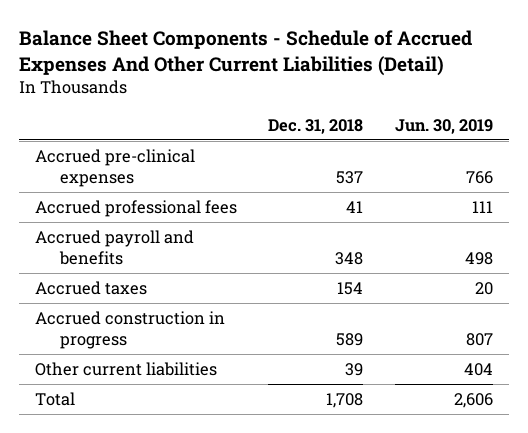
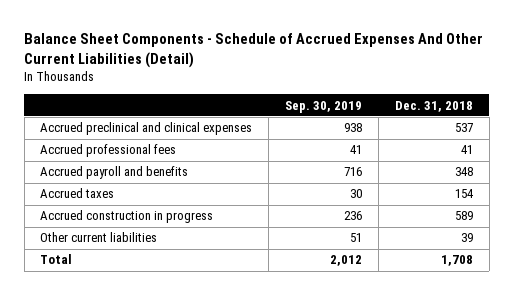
[394,118,493,134] Jun. 30, 2019 -> none
none -> [285,100,363,113] Sep. 30, 2019
[34,148,195,188] Accrued pre-clinical expenses -> [40,122,253,136] Accrued preclinical and clinical expenses

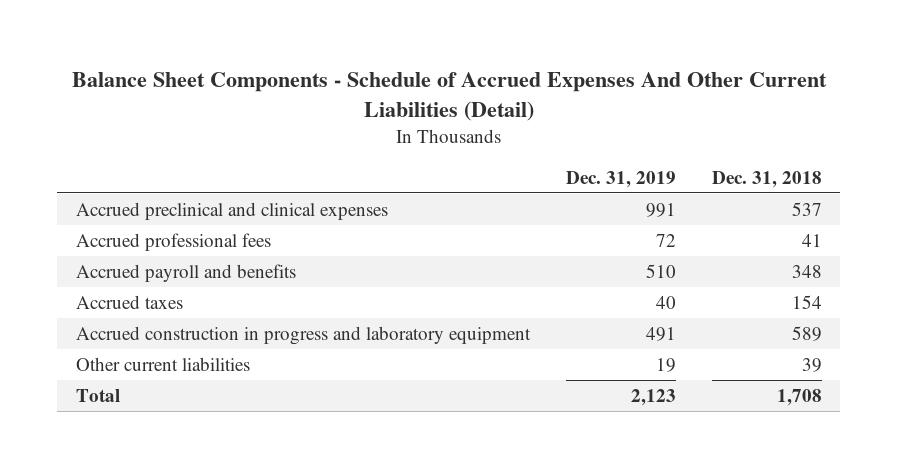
[285,100,363,113] Sep. 30, 2019 -> none
none -> [565,170,676,188] Dec. 31, 2019
[40,210,214,224] Accrued construction in progress -> [75,325,531,345] Accrued construction in progress and laboratory equipment

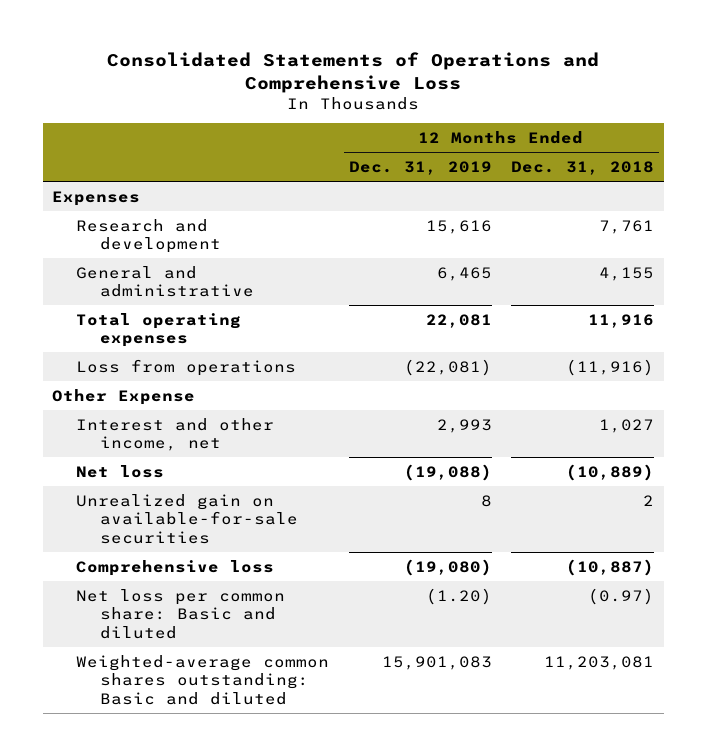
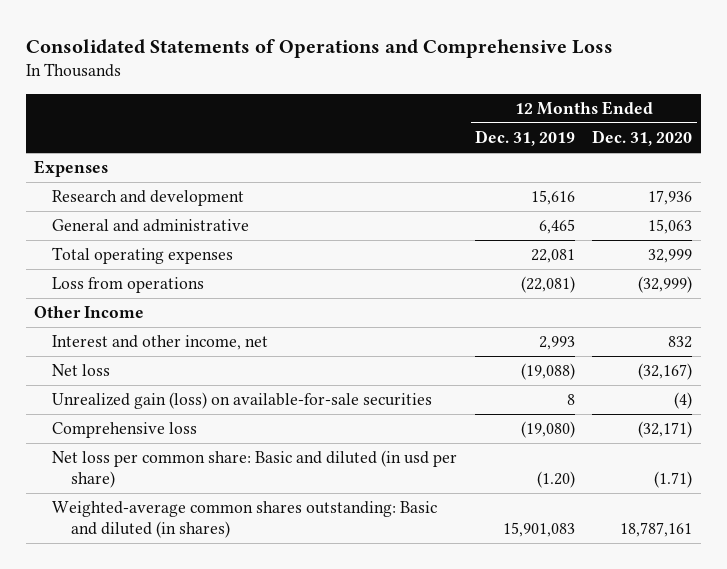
[511,160,655,175] Dec. 31, 2018 -> none
none -> [592,130,693,147] Dec. 31, 2020
[52,388,196,405] Other Expense -> [34,306,145,319] Other Income
[76,493,298,544] Unrealized gain on available-for-sale securities -> [52,392,433,410] Unrealized gain (loss) on available-for-sale securities
[76,588,286,639] Net loss per common share: Basic and diluted -> [52,450,458,488] Net loss per common share: Basic and diluted (in usd per share)
[76,654,330,705] Weighted-average common shares outstanding: Basic and diluted -> [52,501,438,538] Weighted-average common shares outstanding: Basic and diluted (in shares)

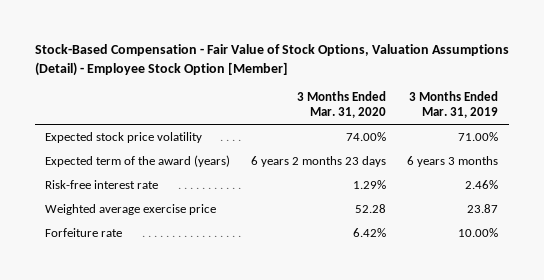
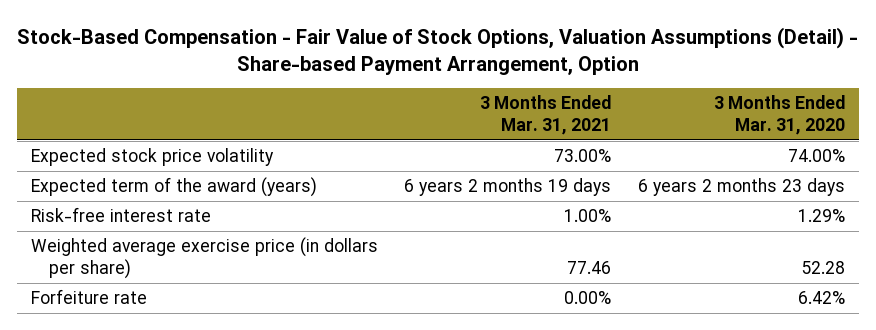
[34,43,509,76] Stock-Based Compensation - Fair Value of Stock Options, Valuation Assumptions (Detail) - Employee Stock Option [Member] -> [16,26,858,75] Stock-Based Compensation - Fair Value of Stock Options, Valuation Assumptions (Detail) - Share-based Payment Arrangement, Option
[409,91,499,119] 3 Months Ended Mar. 31, 2019 -> none
none -> [480,95,612,135] 3 Months Ended Mar. 31, 2021
[45,203,217,215] Weighted average exercise price -> [30,237,378,279] Weighted average exercise price (in dollars per share)

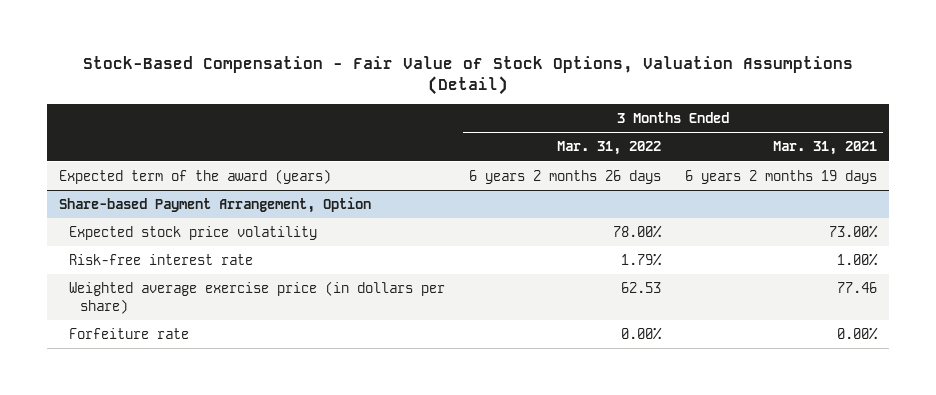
[16,26,858,75] Stock-Based Compensation - Fair Value of Stock Options, Valuation Assumptions (Detail) - Share-based Payment Arrangement, Option -> [83,55,854,96] Stock-Based Compensation - Fair Value of Stock Options, Valuation Assumptions (Detail)
[714,95,846,135] 3 Months Ended Mar. 31, 2020 -> none
none -> [557,141,662,156] Mar. 31, 2022
[30,148,274,167] Expected stock price volatility -> none
none -> [58,196,371,213] Share-based Payment Arrangement, Option
none -> [69,225,318,240] Expected stock price volatility

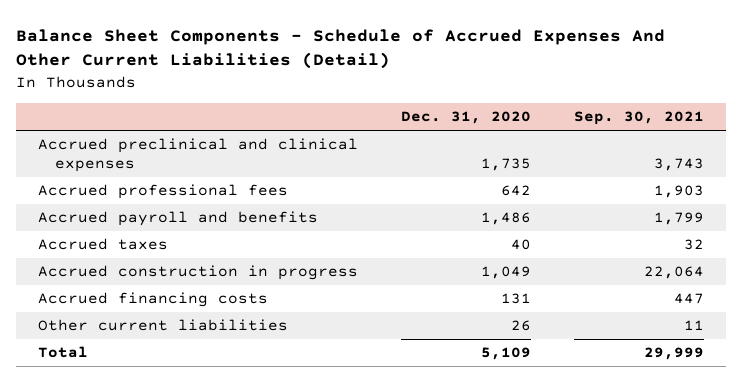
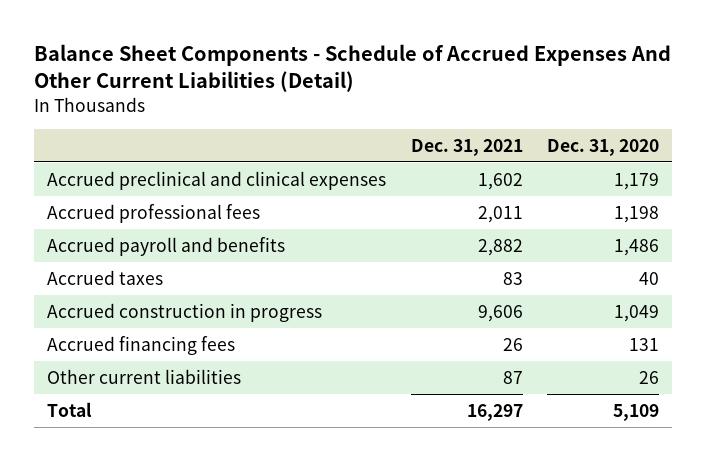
[574,111,705,126] Sep. 30, 2021 -> none
none -> [410,138,523,156] Dec. 31, 2021
[481,158,532,172] 1,735 -> [614,172,660,190] 1,179
[501,185,532,197] 642 -> [614,205,660,223] 1,198
[37,292,268,308] Accrued financing costs -> [46,335,235,355] Accrued financing fees

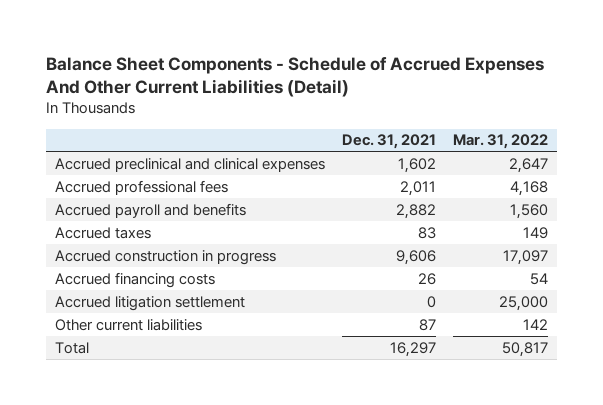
[547,138,660,156] Dec. 31, 2020 -> none
none -> [453,134,549,150] Mar. 31, 2022
[46,335,235,355] Accrued financing fees -> [54,271,215,288] Accrued financing costs
none -> [54,295,245,311] Accrued litigation settlement

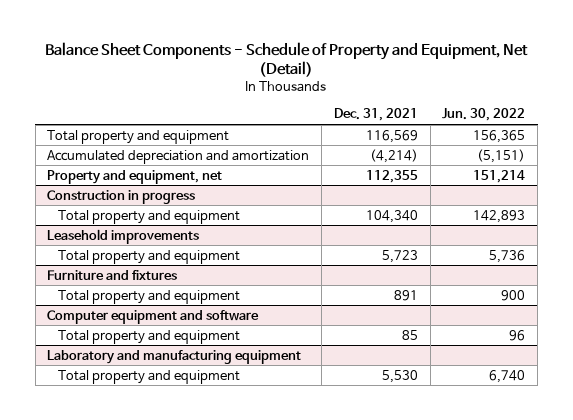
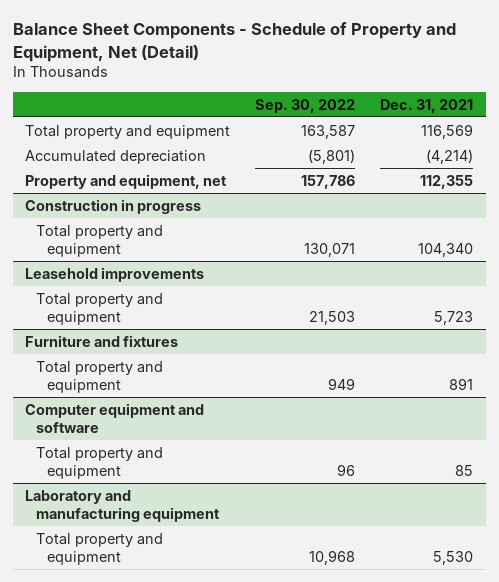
[442,108,526,122] Jun. 30, 2022 -> none
none -> [255,98,356,113] Sep. 30, 2022
[47,149,310,164] Accumulated depreciation and amortization -> [25,149,207,164] Accumulated depreciation

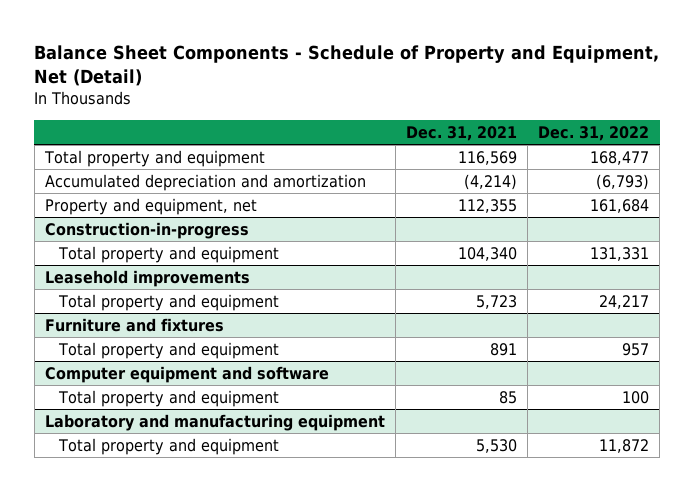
[255,98,356,113] Sep. 30, 2022 -> none
none -> [537,125,649,141] Dec. 31, 2022
[25,149,207,164] Accumulated depreciation -> [44,173,366,191] Accumulated depreciation and amortization
[25,198,202,214] Construction in progress -> [44,221,249,239] Construction-in-progress

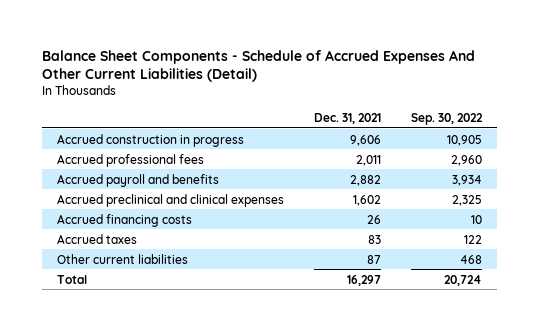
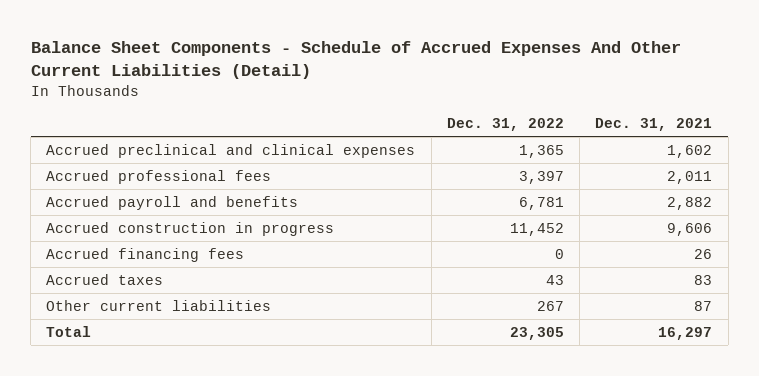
[410,112,483,125] Sep. 30, 2022 -> none
none -> [446,118,564,132] Dec. 31, 2022
[56,193,284,207] Accrued preclinical and clinical expenses -> [46,143,416,158] Accrued preclinical and clinical expenses
[56,133,244,147] Accrued construction in progress -> [46,221,335,236] Accrued construction in progress
[56,213,192,227] Accrued financing costs -> [46,247,245,262] Accrued financing fees

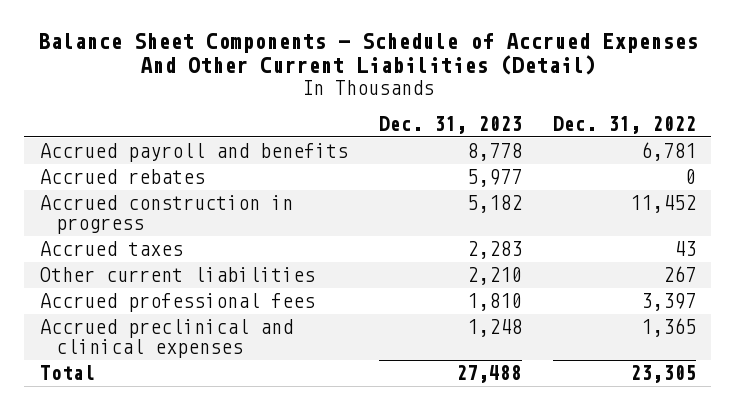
[595,118,713,132] Dec. 31, 2021 -> none
none -> [378,115,522,134] Dec. 31, 2023
none -> [39,169,205,185] Accrued rebates
[46,247,245,262] Accrued financing fees -> none
[46,169,272,184] Accrued professional fees -> [39,293,315,313] Accrued professional fees
[46,143,416,158] Accrued preclinical and clinical expenses -> [39,319,293,358] Accrued preclinical and clinical expenses

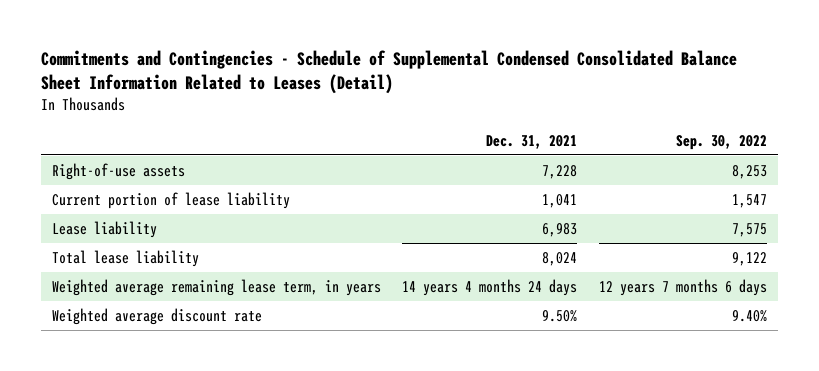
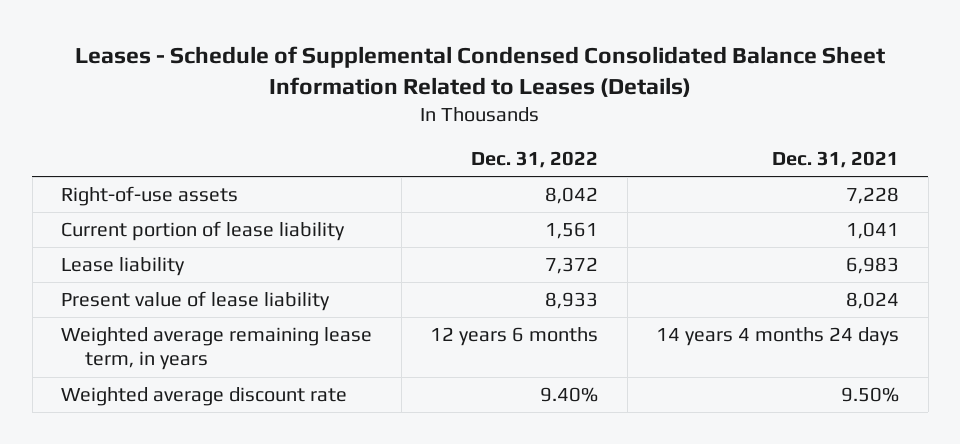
[41,50,738,95] Commitments and Contingencies - Schedule of Supplemental Condensed Consolidated Balance Sheet Information Related to Leases (Detail) -> [75,46,886,98] Leases - Schedule of Supplemental Condensed Consolidated Balance Sheet Information Related to Leases (Details)
[675,134,767,150] Sep. 30, 2022 -> none
none -> [471,151,599,169] Dec. 31, 2022
[51,249,199,267] Total lease liability -> [61,291,331,312] Present value of lease liability

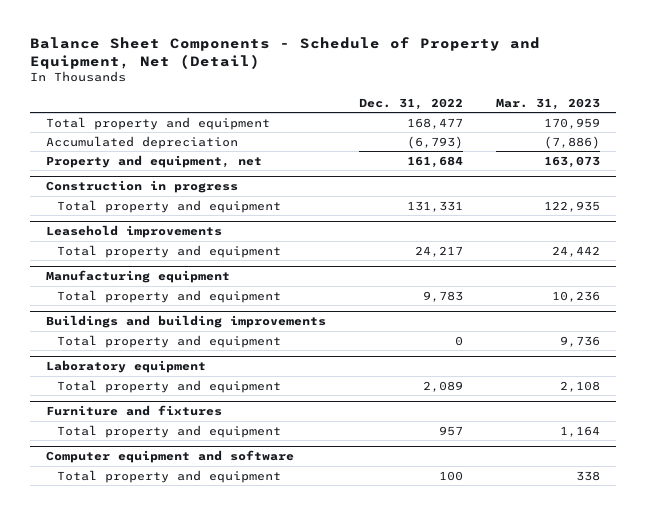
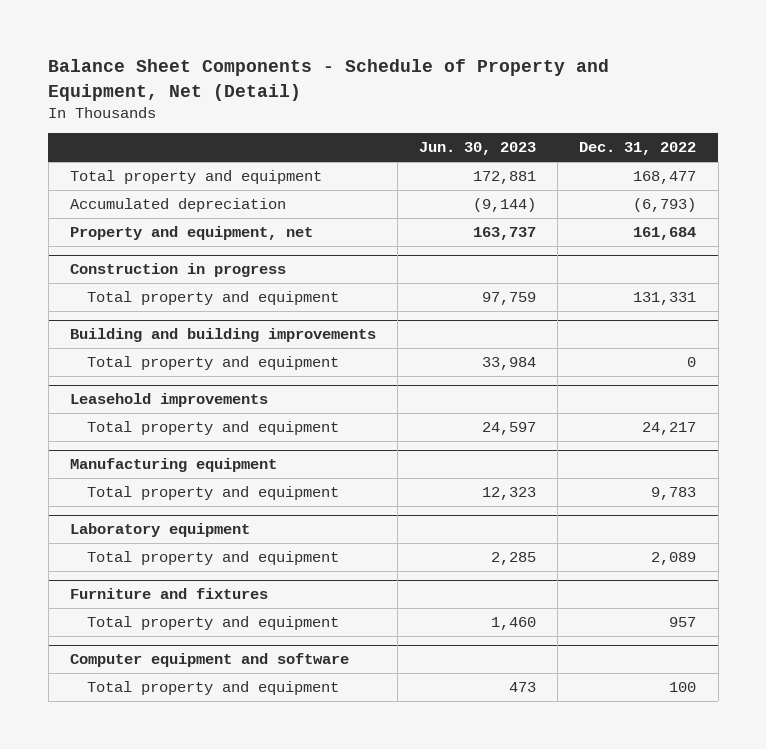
[495,97,600,110] Mar. 31, 2023 -> none
none -> [419,142,537,156] Jun. 30, 2023
none -> [69,328,376,343] Building and building improvements
none -> [87,355,340,370] Total property and equipment
[46,315,327,329] Buildings and building improvements -> none
[57,334,282,348] Total property and equipment -> none

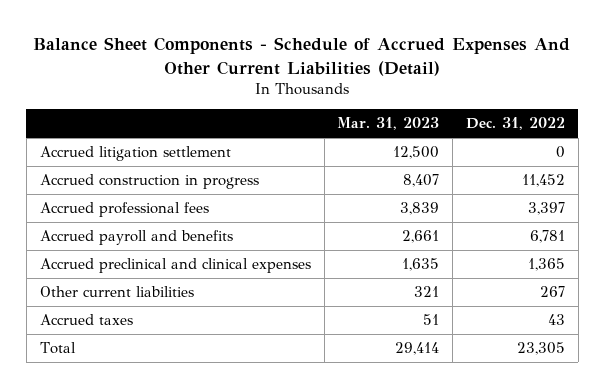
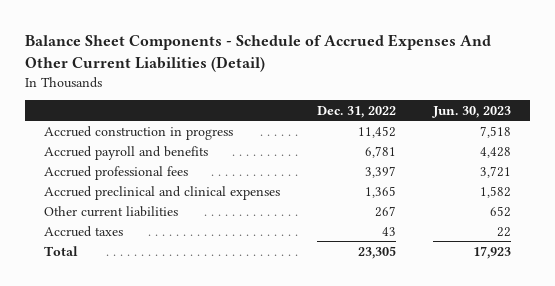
[337,117,440,131] Mar. 31, 2023 -> none
none -> [432,105,512,118] Jun. 30, 2023
[39,146,231,162] Accrued litigation settlement -> none
[39,202,209,218] Accrued professional fees -> [43,165,188,180] Accrued professional fees

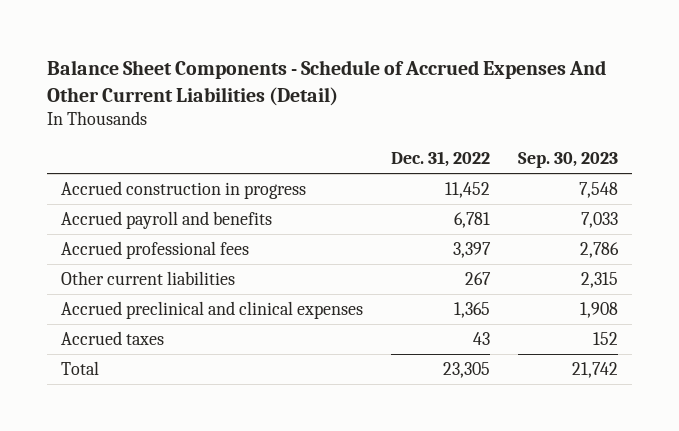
[432,105,512,118] Jun. 30, 2023 -> none
none -> [517,152,618,169] Sep. 30, 2023
[43,185,280,200] Accrued preclinical and clinical expenses -> [61,301,364,320] Accrued preclinical and clinical expenses

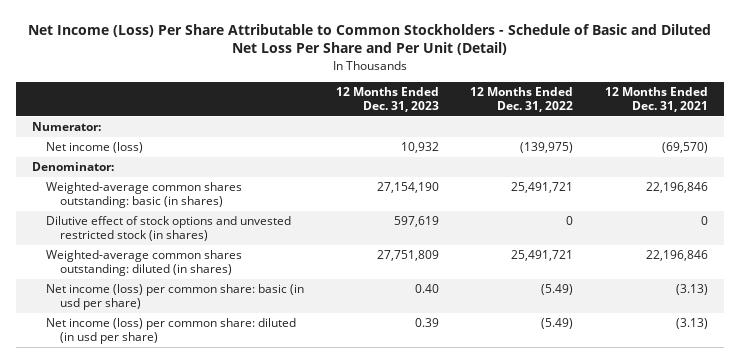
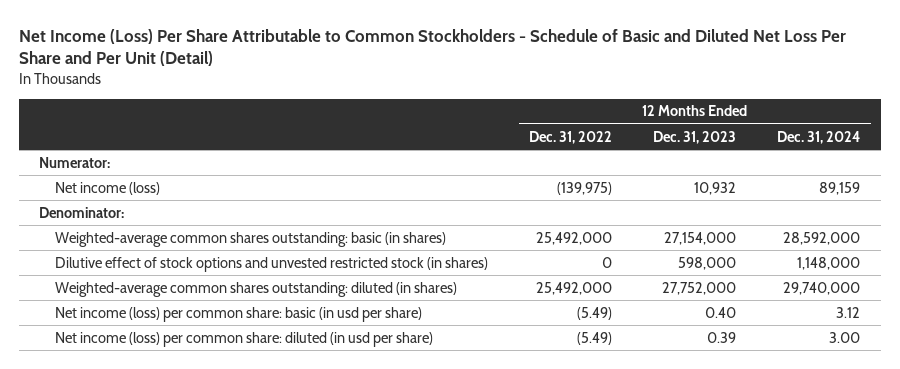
[605,87,709,113] 12 Months Ended Dec. 31, 2021 -> none
none -> [777,130,861,144] Dec. 31, 2024
[376,182,439,194] 27,154,190 -> [664,231,737,245] 27,154,000
[511,182,574,194] 25,491,721 -> [536,231,613,245] 25,492,000
[393,216,439,228] 597,619 -> [678,256,737,270] 598,000
[376,250,439,262] 27,751,809 -> [662,281,737,295] 27,752,000
[511,250,574,262] 25,491,721 -> [536,281,613,295] 25,492,000

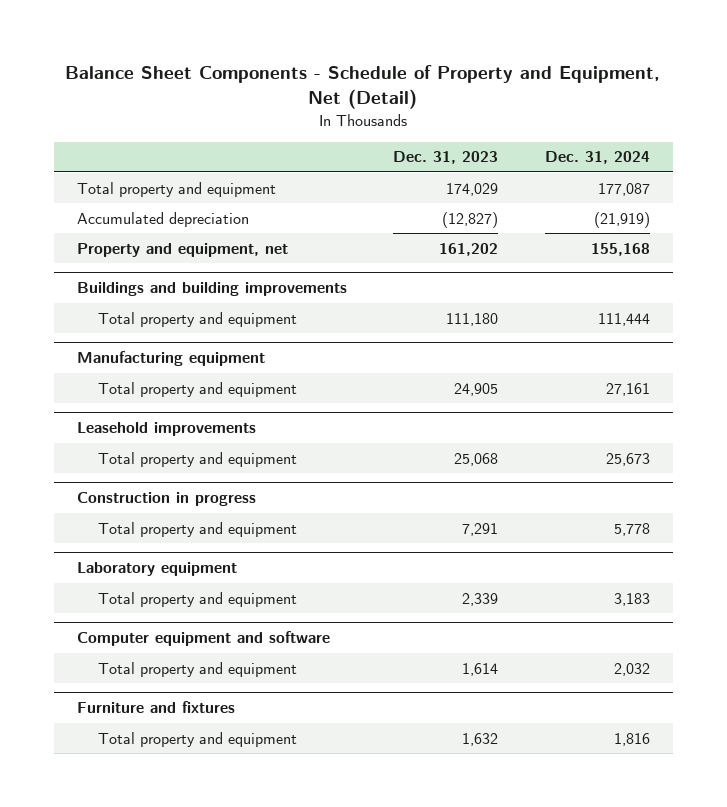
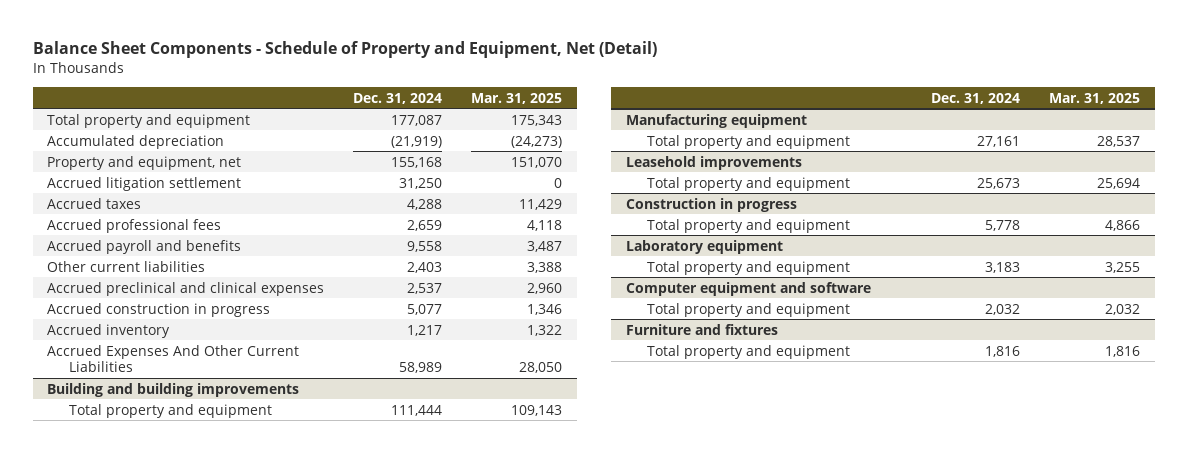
[393,151,499,165] Dec. 31, 2023 -> none
none -> [471,92,563,104] Mar. 31, 2025
none -> [47,176,242,191] Accrued litigation settlement
none -> [47,197,142,209] Accrued taxes
none -> [47,218,222,233] Accrued professional fees
none -> [47,239,242,254] Accrued payroll and benefits
none -> [47,260,206,272] Other current liabilities
none -> [47,281,325,296] Accrued preclinical and clinical expenses
none -> [47,302,271,317] Accrued construction in progress
none -> [47,323,171,338] Accrued inventory
none -> [47,344,300,372] Accrued Expenses And Other Current Liabilities
[77,282,348,297] Buildings and building improvements -> [47,382,300,397] Building and building improvements

